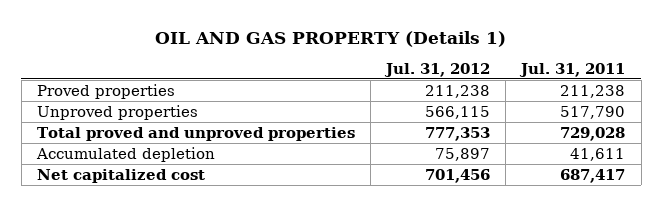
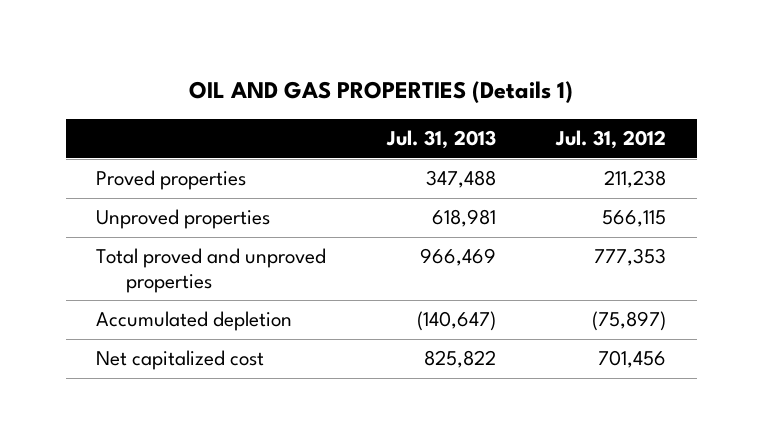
[155,30,507,47] OIL AND GAS PROPERTY (Details 1) -> [189,81,574,104] OIL AND GAS PROPERTIES (Details 1)
[519,62,626,77] Jul. 31, 2011 -> none
none -> [385,130,496,150] Jul. 31, 2013
[435,147,491,161] 75,897 -> [592,311,667,332] (75,897)

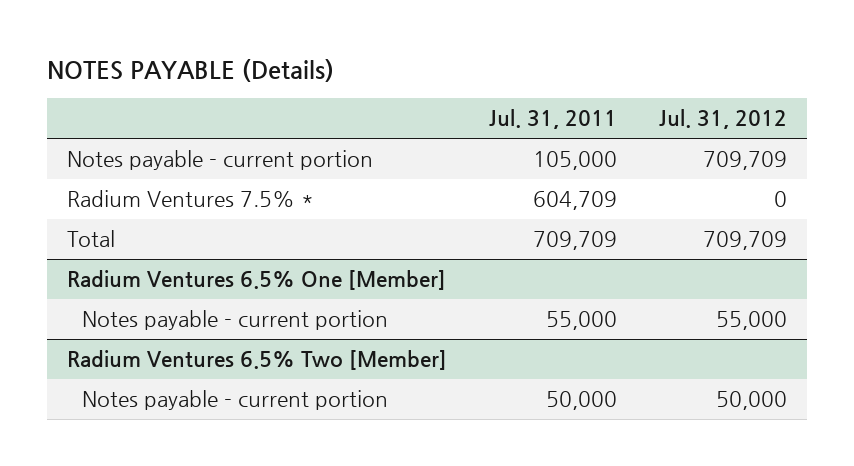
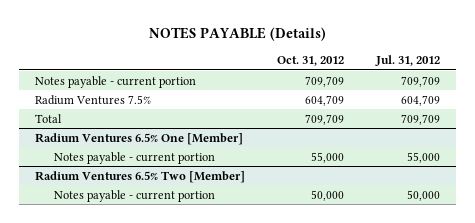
[488,109,617,130] Jul. 31, 2011 -> none
none -> [277,56,345,67] Oct. 31, 2012
[67,190,315,208] Radium Ventures 7.5% * -> [34,94,151,105] Radium Ventures 7.5%
[773,191,787,208] 0 -> [401,94,441,106] 604,709

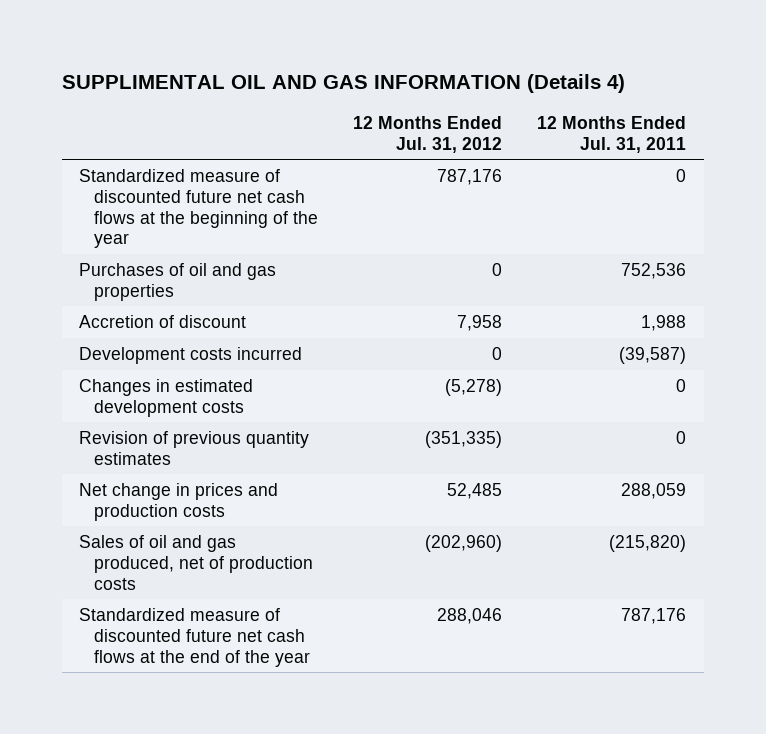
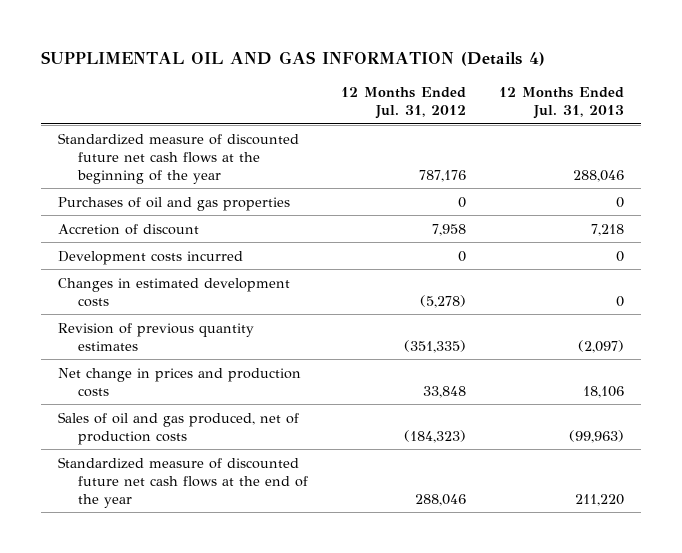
[537,115,687,153] 12 Months Ended Jul. 31, 2011 -> none
none -> [499,87,625,120] 12 Months Ended Jul. 31, 2013
[447,482,503,499] 52,485 -> [423,385,467,398] 33,848
[425,534,503,552] (202,960) -> [404,429,467,443] (184,323)

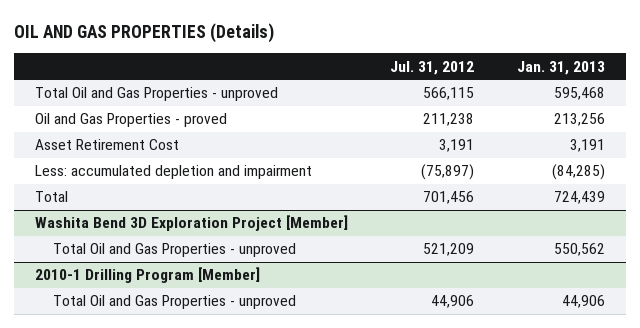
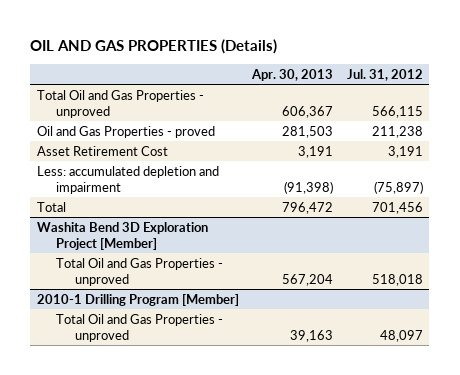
[516,60,605,75] Jan. 31, 2013 -> none
none -> [251,68,334,81] Apr. 30, 2013
[423,243,475,257] 521,209 -> [371,274,423,287] 518,018
[431,295,475,309] 44,906 -> [379,330,423,343] 48,097

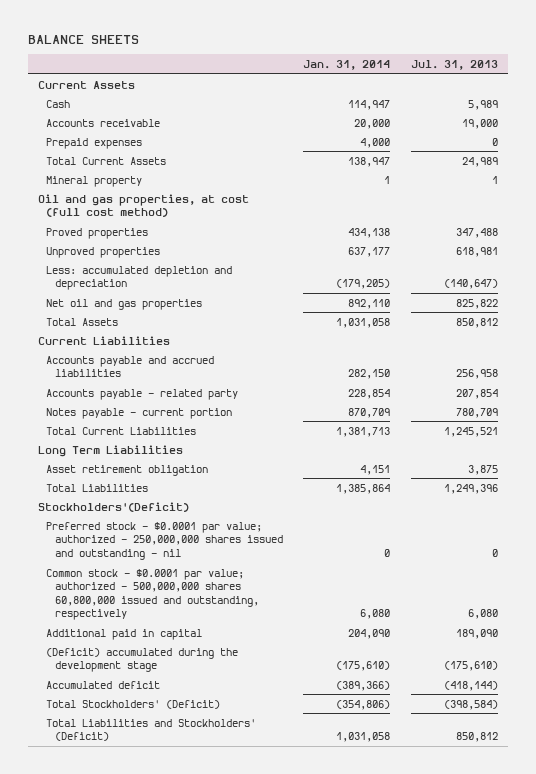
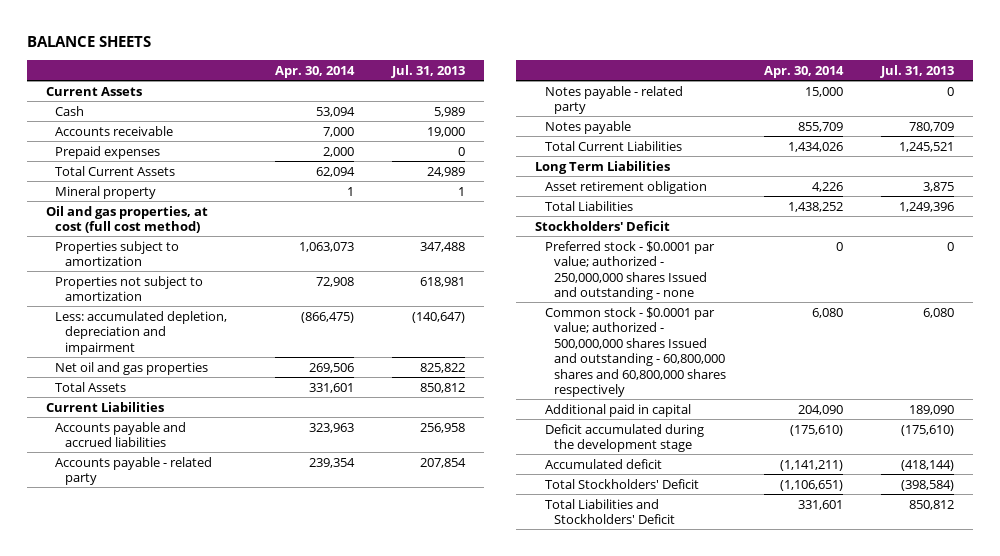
[303,60,391,71] Jan. 31, 2014 -> none
none -> [274,65,355,78] Apr. 30, 2014
[46,227,149,239] Proved properties -> [55,240,180,267] Properties subject to amortization
[46,246,161,258] Unproved properties -> [55,275,204,302] Properties not subject to amortization
[46,265,233,291] Less: accumulated depletion and depreciation -> [55,310,228,355] Less: accumulated depletion, depreciation and impairment
none -> [544,85,683,115] Notes payable - related party
[46,407,233,419] Notes payable - current portion -> [544,120,631,134] Notes payable
[37,501,189,512] Stockholders'(Deficit) -> [535,220,671,231] Stockholders' Deficit
[46,521,283,560] Preferred stock - $0.0001 par value; authorized - 250,000,000 shares issued and outstanding - nil -> [544,240,715,301] Preferred stock - $0.0001 par value; authorized - 250,000,000 shares Issued and outstanding - none
[46,568,259,621] Common stock - $0.0001 par value; authorized - 500,000,000 shares 60,800,000 issued and outstanding, respectively -> [544,306,727,398] Common stock - $0.0001 par value; authorized - 500,000,000 shares Issued and outstanding - 60,800,000 shares and 60,800,000 shares respectively
[46,647,239,673] (Deficit) accumulated during the development stage -> [544,423,704,453] Deficit accumulated during the development stage
[46,699,221,709] Total Stockholders' (Deficit) -> [544,478,699,489] Total Stockholders' Deficit
[46,718,257,742] Total Liabilities and Stockholders' (Deficit) -> [544,498,676,525] Total Liabilities and Stockholders' Deficit

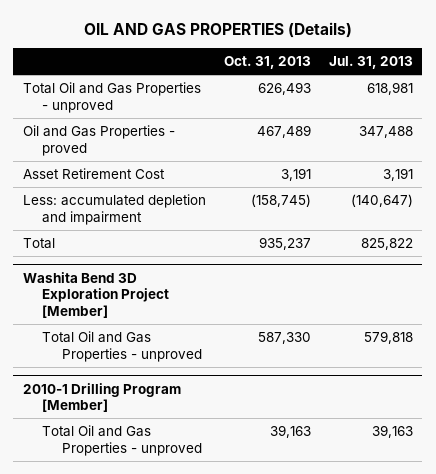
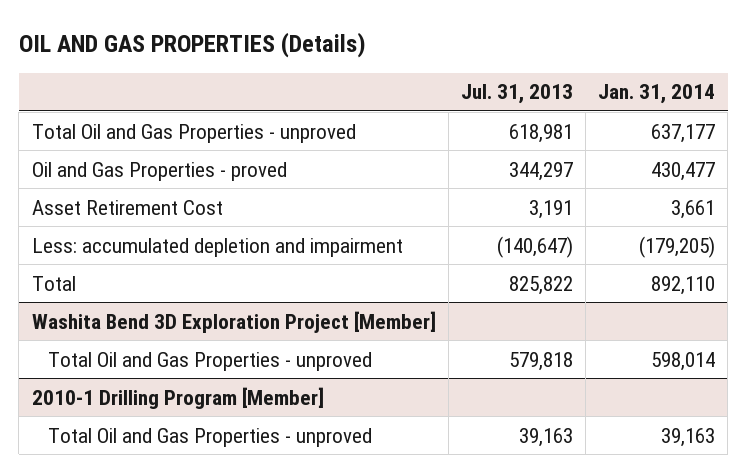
[223,56,311,70] Oct. 31, 2013 -> none
none -> [598,84,716,105] Jan. 31, 2014
[359,126,414,139] 347,488 -> [508,161,573,181] 344,297

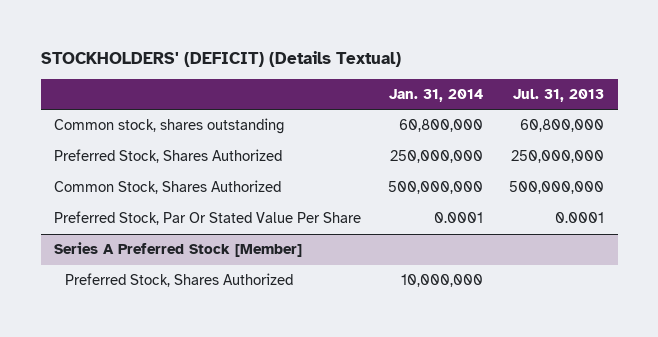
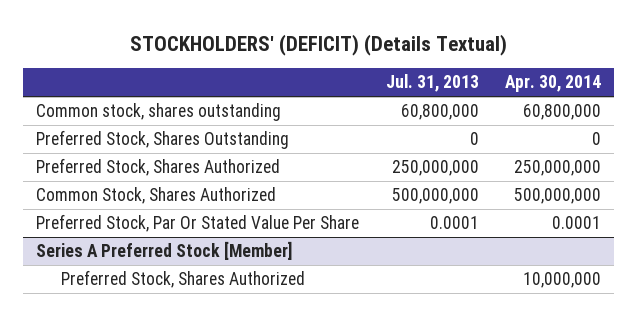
[388,89,483,103] Jan. 31, 2014 -> none
none -> [504,75,601,93] Apr. 30, 2014
none -> [36,130,290,150] Preferred Stock, Shares Outstanding

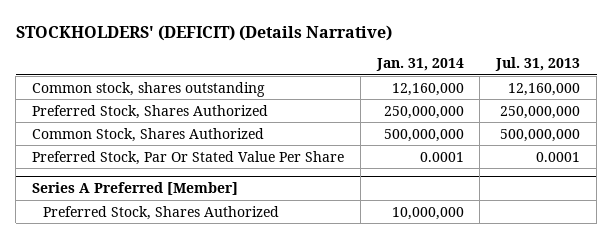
[129,33,507,56] STOCKHOLDERS' (DEFICIT) (Details Textual) -> [15,24,392,41] STOCKHOLDERS' (DEFICIT) (Details Narrative)
[504,75,601,93] Apr. 30, 2014 -> none
none -> [375,58,464,72] Jan. 31, 2014
[36,130,290,150] Preferred Stock, Shares Outstanding -> none
[400,104,479,121] 60,800,000 -> [508,82,581,96] 12,160,000
[36,241,293,261] Series A Preferred Stock [Member] -> [32,182,239,196] Series A Preferred [Member]

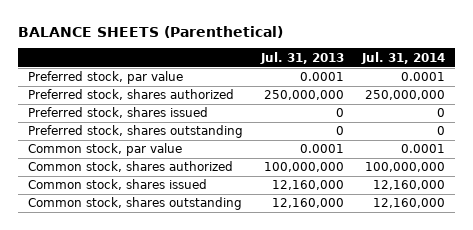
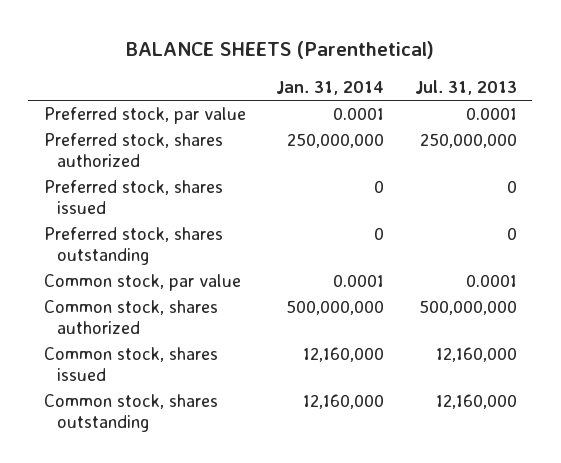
[361,51,446,64] Jul. 31, 2014 -> none
none -> [276,81,385,96] Jan. 31, 2014
[263,162,344,173] 100,000,000 -> [419,300,518,316] 500,000,000

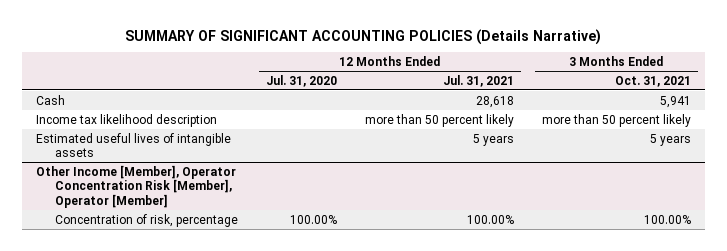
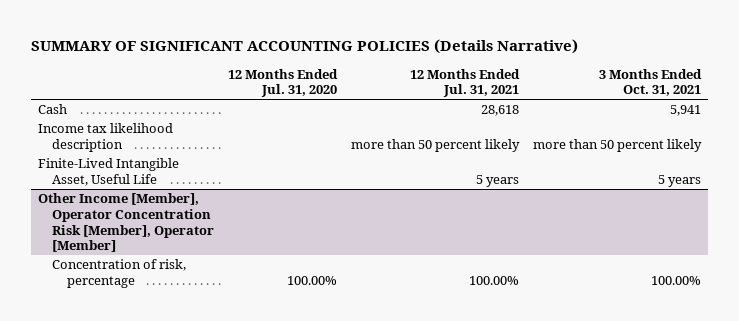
[35,132,231,158] Estimated useful lives of intangible assets -> [37,158,179,186] Finite-Lived Intangible Asset, Useful Life

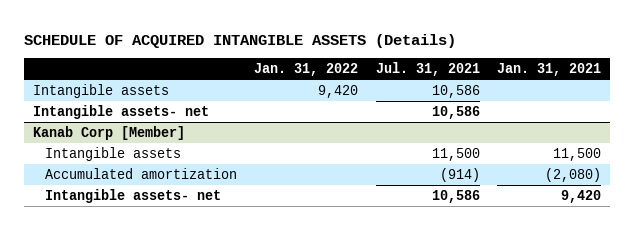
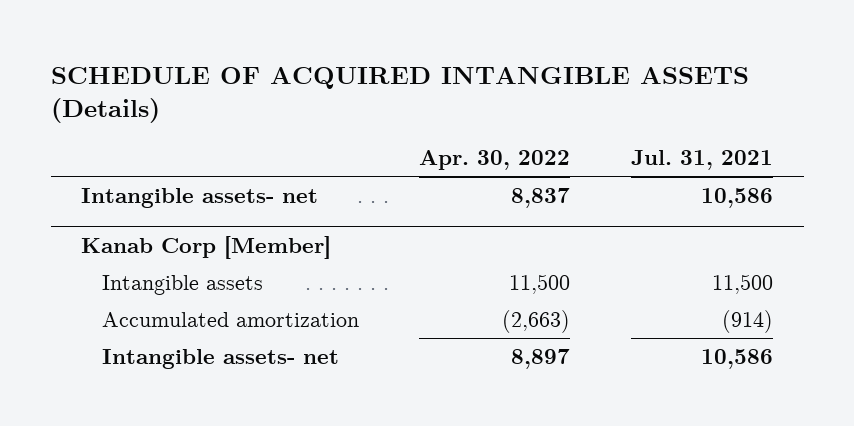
[254,63,359,77] Jan. 31, 2022 -> none
[497,63,602,77] Jan. 31, 2021 -> none
none -> [419,149,571,170] Apr. 30, 2022
[32,83,169,98] Intangible assets -> none

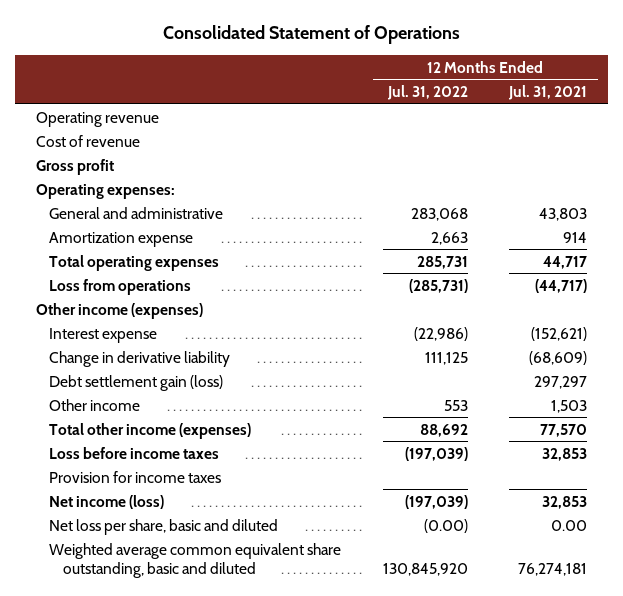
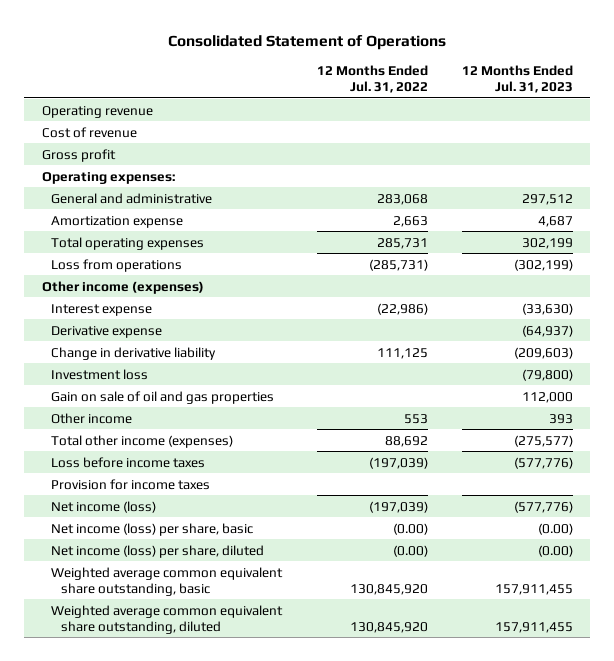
[508,84,588,100] Jul. 31, 2021 -> none
none -> [461,64,573,93] 12 Months Ended Jul. 31, 2023
none -> [51,325,163,338] Derivative expense
[49,374,224,391] Debt settlement gain (loss) -> none
none -> [51,368,149,380] Investment loss
none -> [51,390,275,404] Gain on sale of oil and gas properties
[49,518,279,535] Net loss per share, basic and diluted -> [51,522,254,536] Net income (loss) per share, basic
none -> [51,544,265,558] Net income (loss) per share, diluted
[49,542,342,579] Weighted average common equivalent share outstanding, basic and diluted -> [51,566,284,596] Weighted average common equivalent share outstanding, basic
none -> [51,604,284,634] Weighted average common equivalent share outstanding, diluted

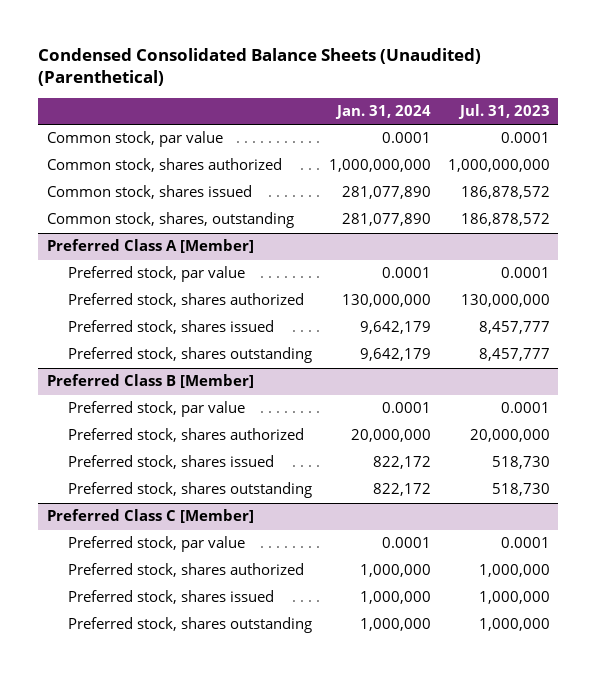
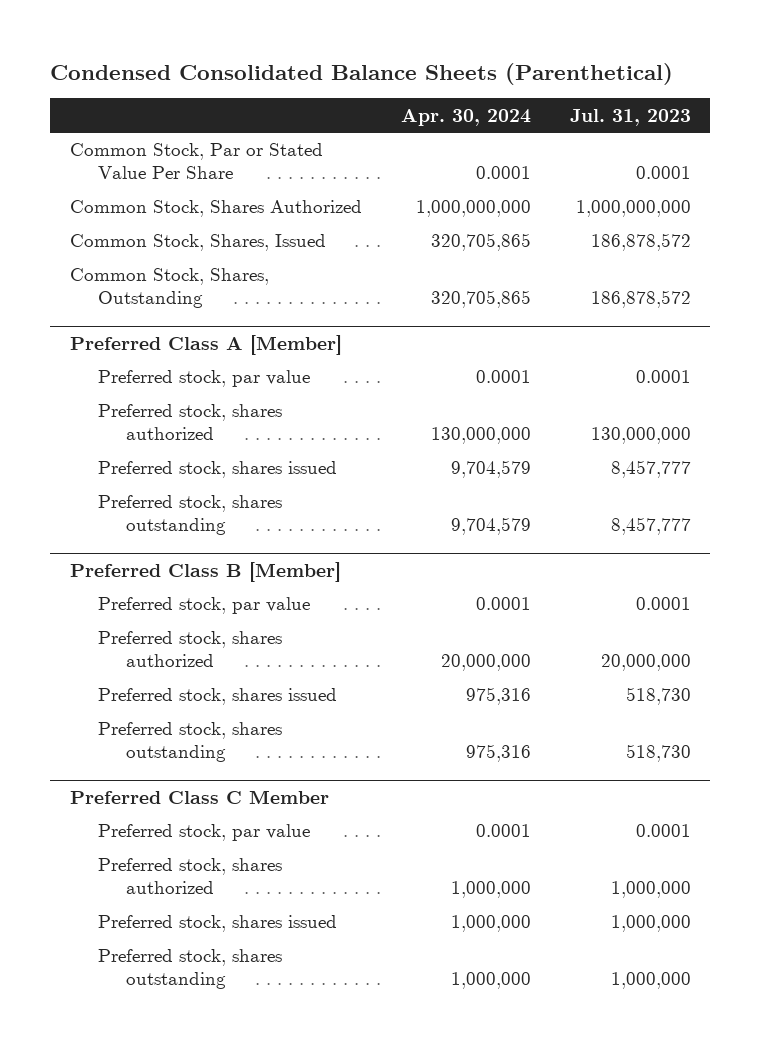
[38,47,482,87] Condensed Consolidated Balance Sheets (Unaudited) (Parenthetical) -> [50,62,674,85] Condensed Consolidated Balance Sheets (Parenthetical)
[334,105,431,120] Jan. 31, 2024 -> none
none -> [400,108,531,126] Apr. 30, 2024
[46,131,223,148] Common stock, par value -> [69,143,323,180] Common Stock, Par or Stated Value Per Share
[46,158,282,173] Common stock, shares authorized -> [69,200,362,218] Common Stock, Shares Authorized
[46,185,252,200] Common stock, shares issued -> [69,234,326,252] Common Stock, Shares, Issued
[46,212,294,229] Common stock, shares, outstanding -> [69,268,269,309] Common Stock, Shares, Outstanding
[46,509,254,524] Preferred Class C [Member] -> [69,789,329,804] Preferred Class C Member

